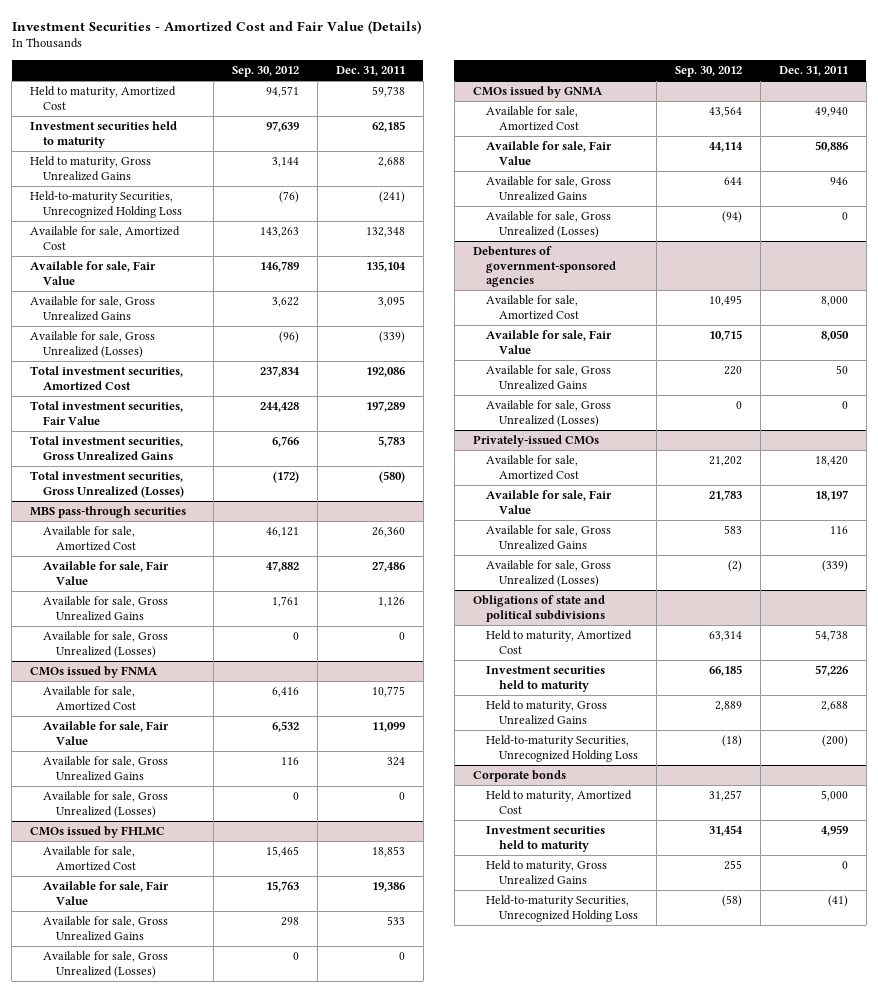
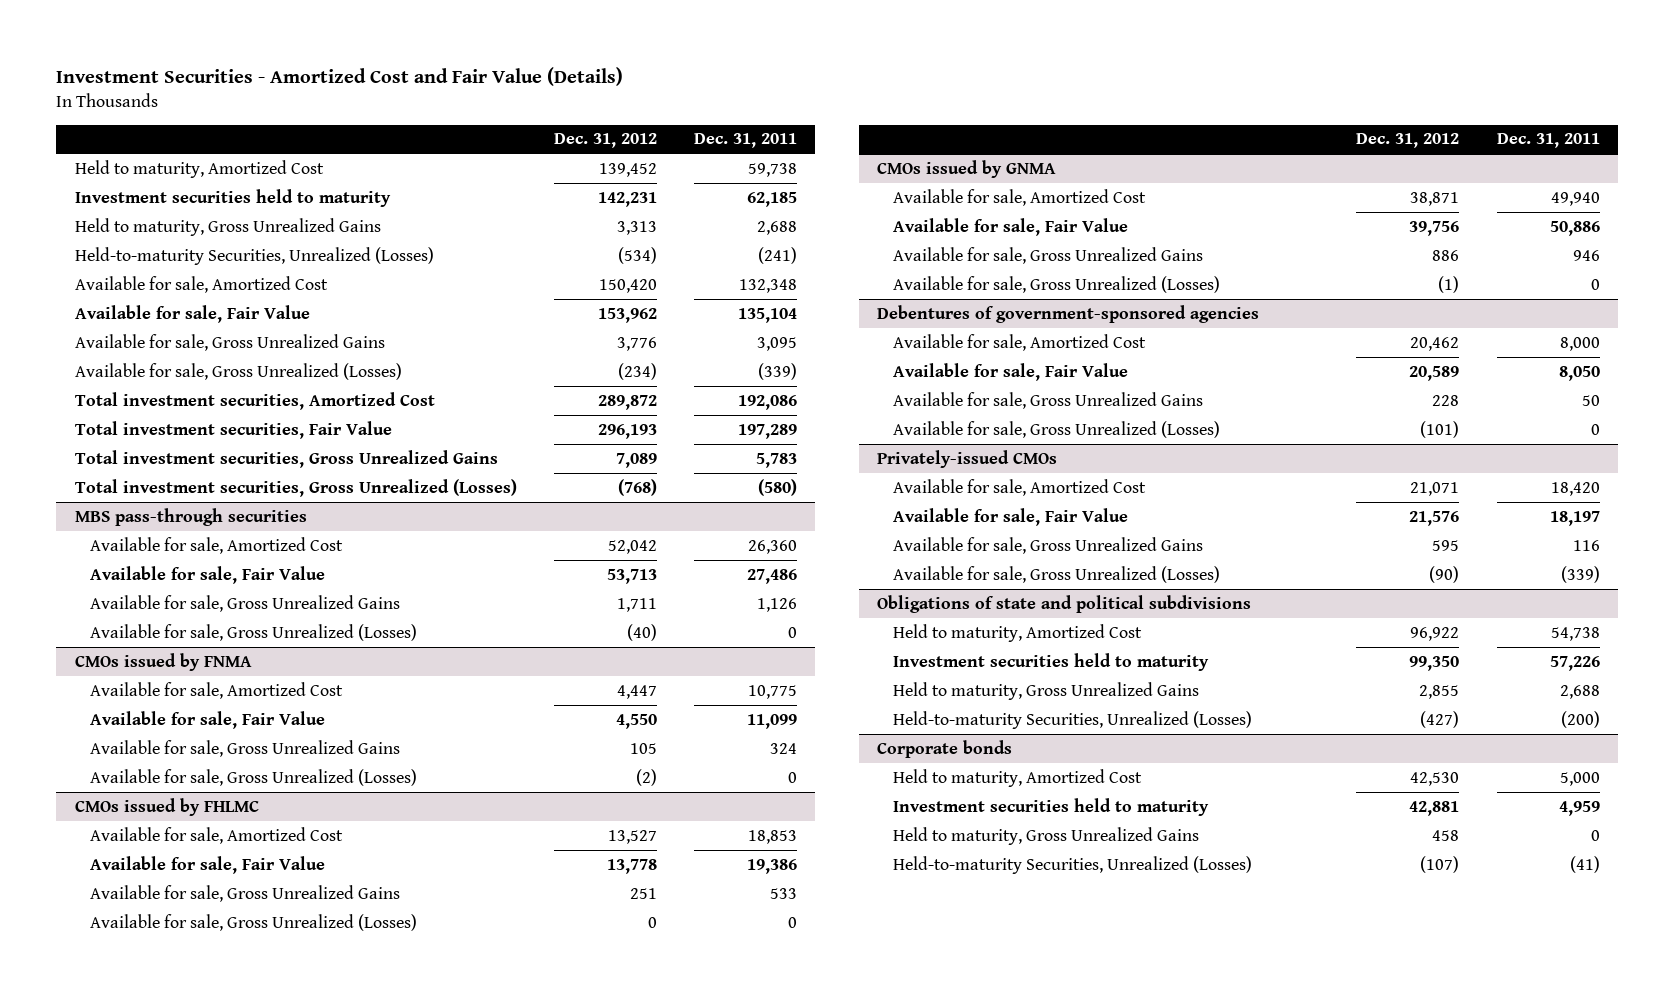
[232,66,300,78] Sep. 30, 2012 -> none
none -> [553,133,657,149] Dec. 31, 2012
[29,191,183,218] Held-to-maturity Securities, Unrecognized Holding Loss -> [74,246,434,265] Held-to-maturity Securities, Unrealized (Losses)
[485,735,639,762] Held-to-maturity Securities, Unrecognized Holding Loss -> [892,710,1252,729] Held-to-maturity Securities, Unrealized (Losses)
[485,895,639,922] Held-to-maturity Securities, Unrecognized Holding Loss -> [892,855,1252,874] Held-to-maturity Securities, Unrealized (Losses)

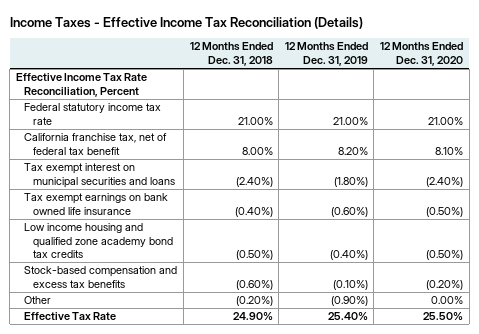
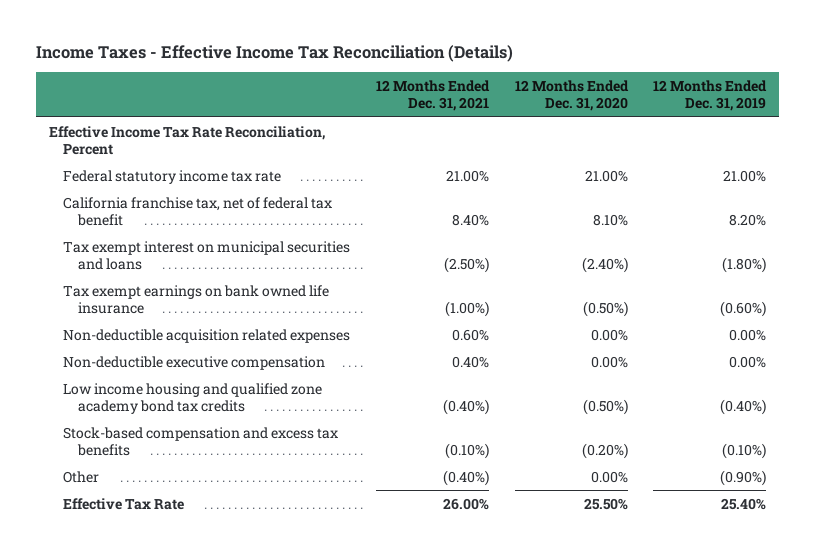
[189,42,273,66] 12 Months Ended Dec. 31, 2018 -> none
none -> [375,79,490,112] 12 Months Ended Dec. 31, 2021
none -> [63,328,351,343] Non-deductible acquisition related expenses
none -> [63,355,326,370] Non-deductible executive compensation

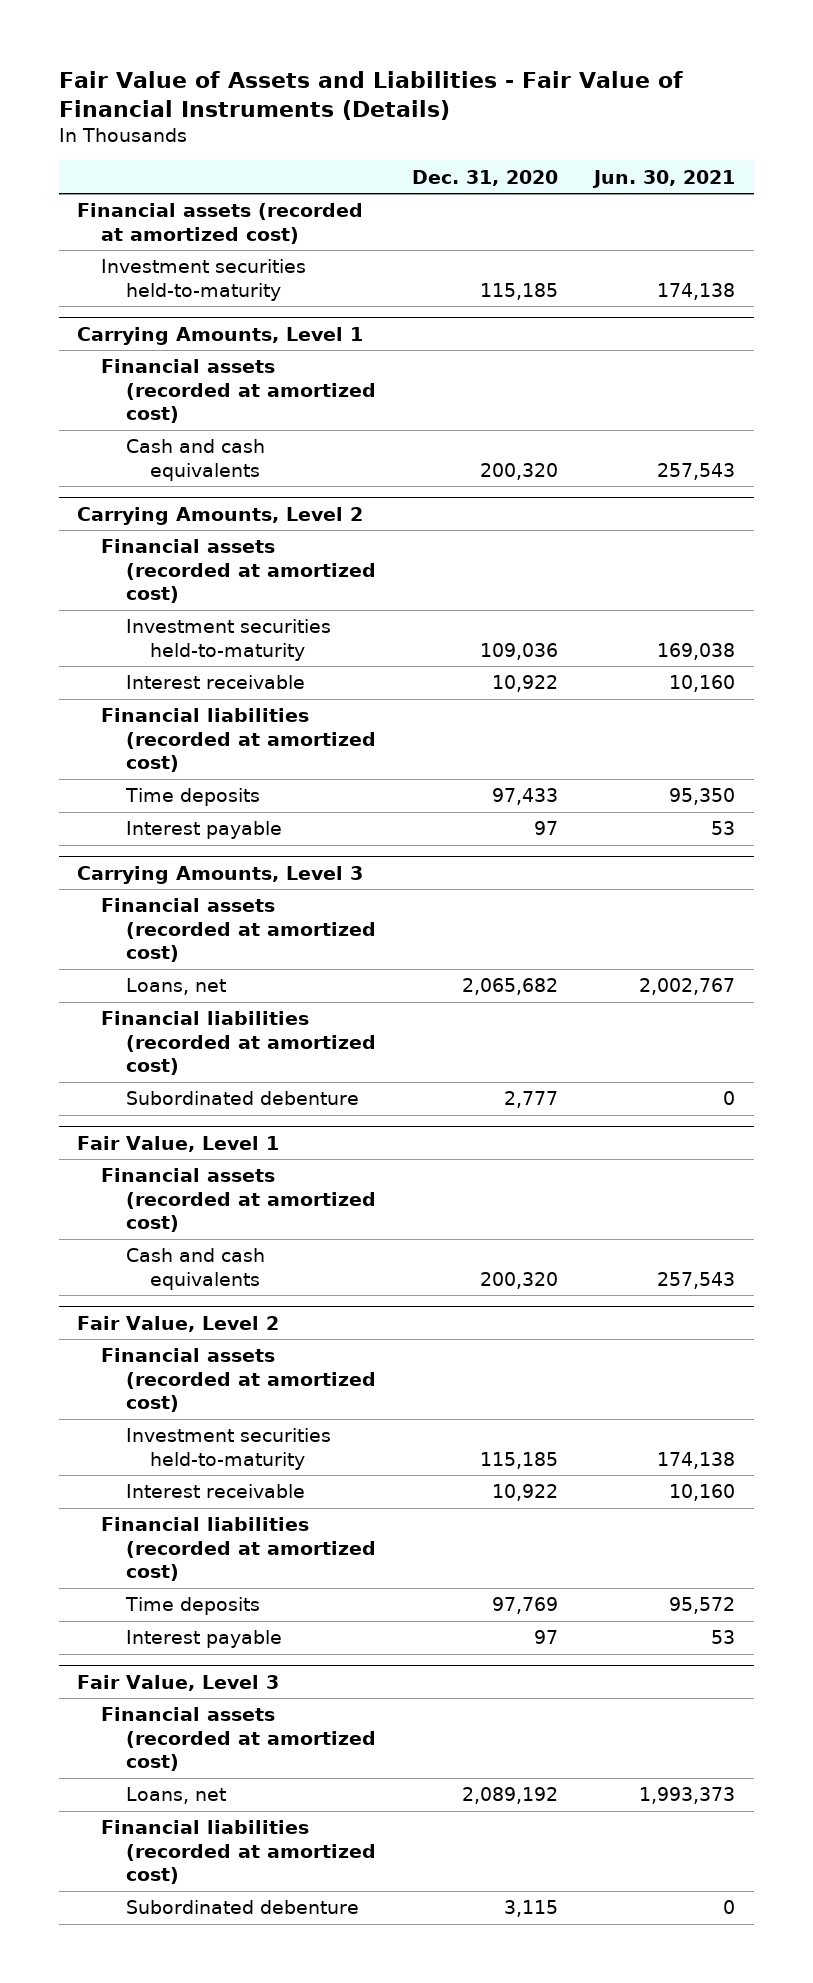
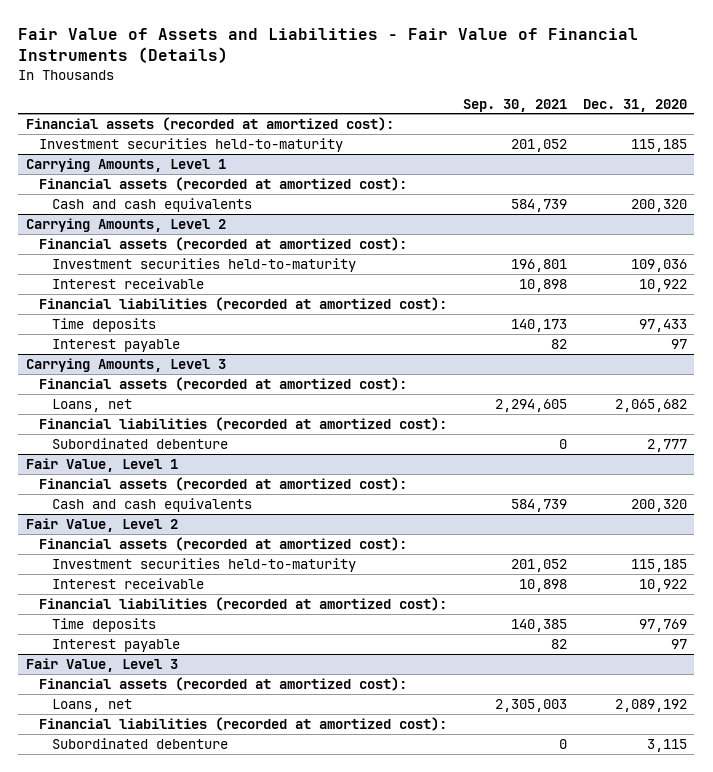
[592,169,736,188] Jun. 30, 2021 -> none
none -> [462,98,567,112] Sep. 30, 2021
[77,203,364,244] Financial assets (recorded at amortized cost) -> [25,116,394,131] Financial assets (recorded at amortized cost):
[101,359,376,424] Financial assets (recorded at amortized cost) -> [39,176,408,191] Financial assets (recorded at amortized cost):
[101,539,376,604] Financial assets (recorded at amortized cost) -> [39,236,408,251] Financial assets (recorded at amortized cost):
[101,708,376,773] Financial liabilities (recorded at amortized cost) -> [39,296,448,311] Financial liabilities (recorded at amortized cost):
[101,898,376,963] Financial assets (recorded at amortized cost) -> [39,376,408,391] Financial assets (recorded at amortized cost):
[101,1011,376,1076] Financial liabilities (recorded at amortized cost) -> [39,416,448,431] Financial liabilities (recorded at amortized cost):
[101,1168,376,1233] Financial assets (recorded at amortized cost) -> [39,476,408,491] Financial assets (recorded at amortized cost):
[101,1348,376,1413] Financial assets (recorded at amortized cost) -> [39,536,408,551] Financial assets (recorded at amortized cost):
[101,1517,376,1582] Financial liabilities (recorded at amortized cost) -> [39,596,448,611] Financial liabilities (recorded at amortized cost):
[101,1707,376,1772] Financial assets (recorded at amortized cost) -> [39,676,408,691] Financial assets (recorded at amortized cost):
[101,1820,376,1885] Financial liabilities (recorded at amortized cost) -> [39,716,448,731] Financial liabilities (recorded at amortized cost):

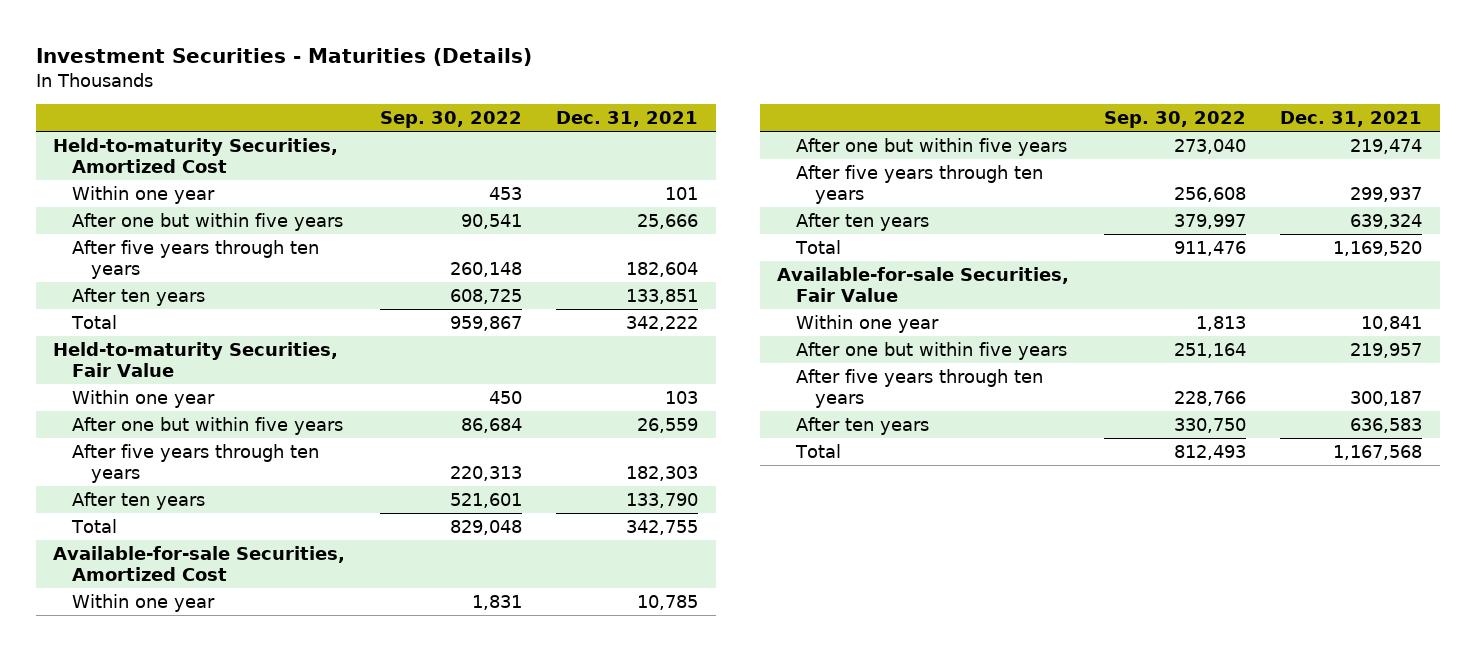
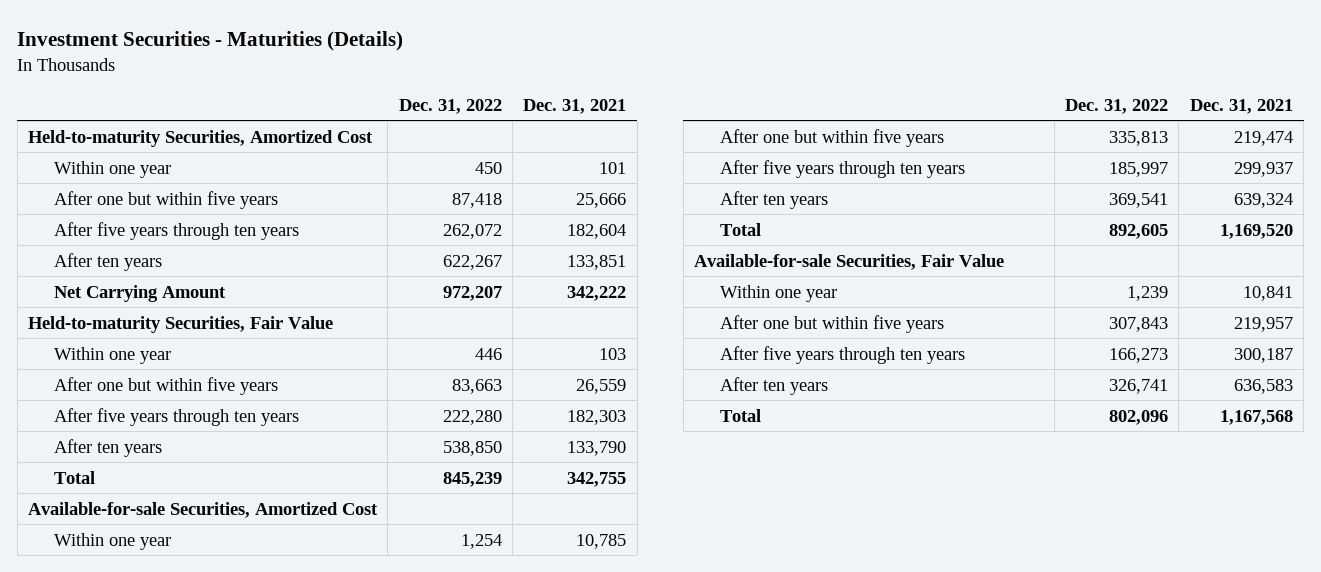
[379,111,522,129] Sep. 30, 2022 -> none
none -> [398,98,502,114] Dec. 31, 2022
[70,314,117,329] Total -> [53,284,226,302] Net Carrying Amount

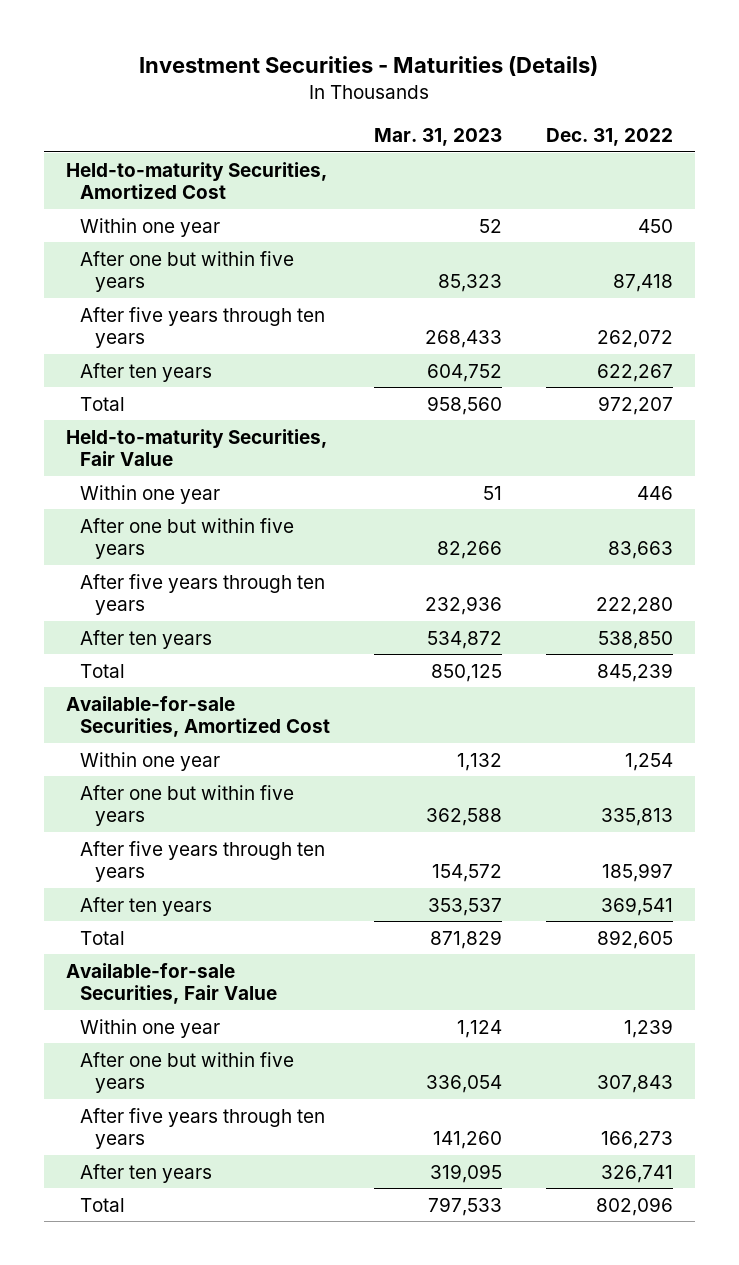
[523,98,627,114] Dec. 31, 2021 -> none
none -> [374,127,503,146] Mar. 31, 2023
[53,284,226,302] Net Carrying Amount -> [80,396,126,411] Total

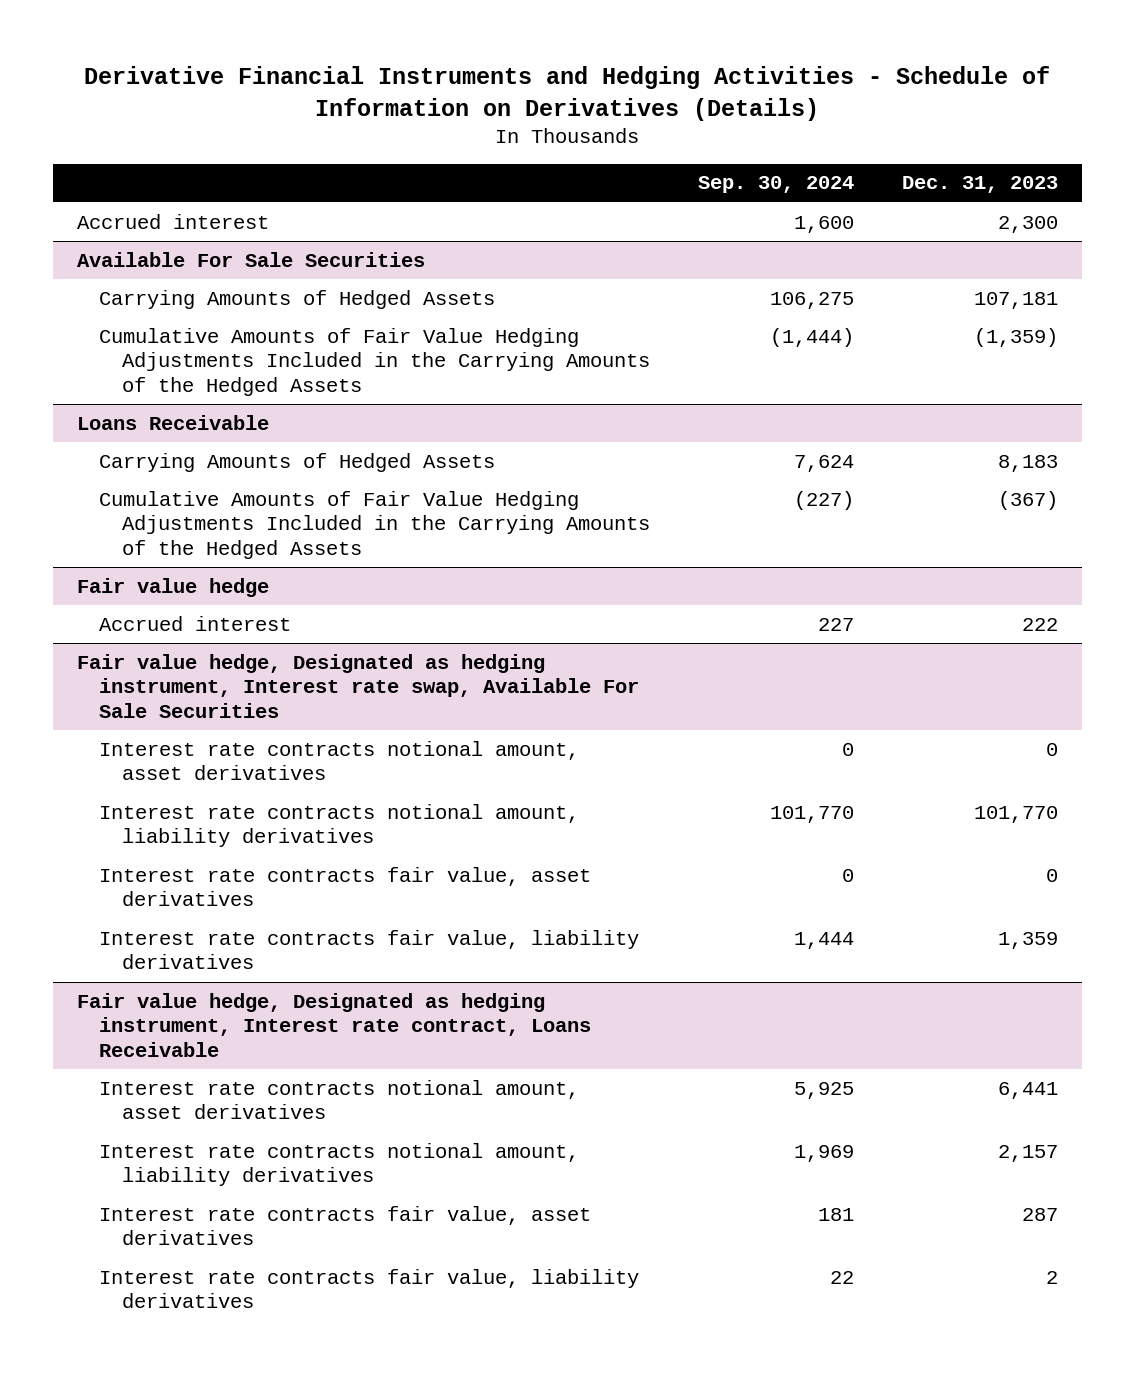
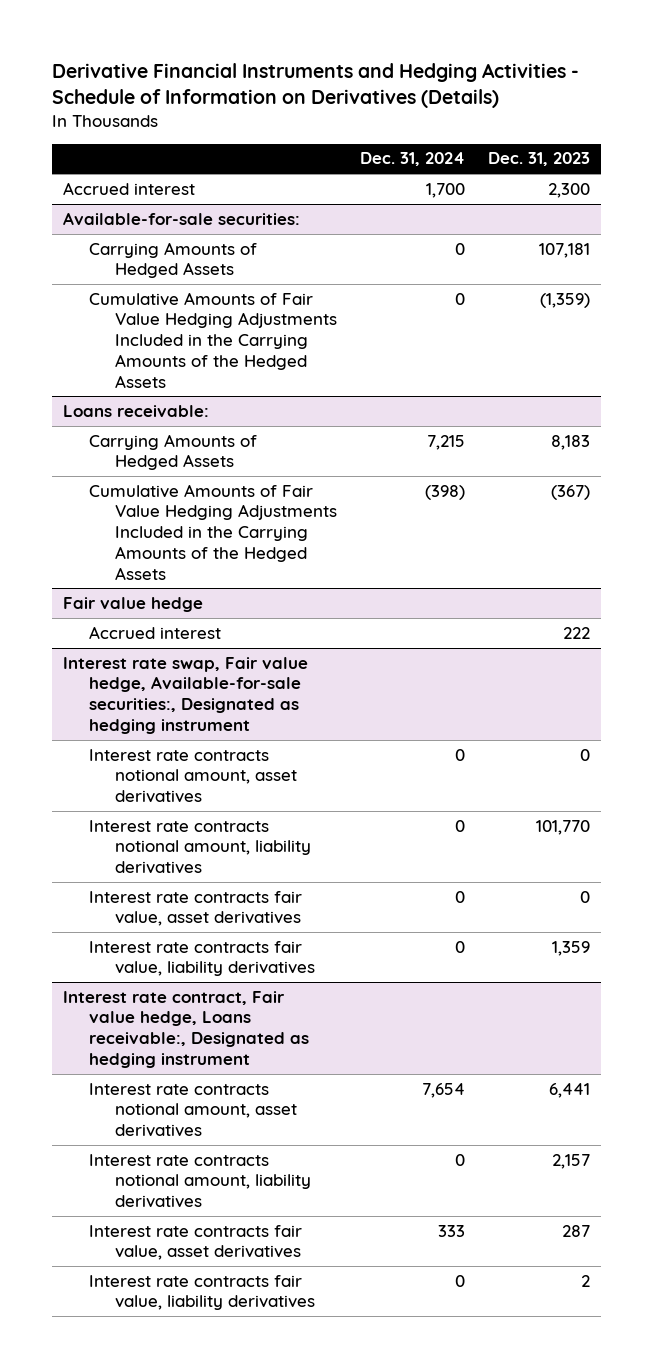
[697,176,854,194] Sep. 30, 2024 -> none
none -> [359,152,465,167] Dec. 31, 2024
[76,251,425,267] Available For Sale Securities -> [63,211,301,225] Available-for-sale securities:
[76,414,269,430] Loans Receivable -> [63,404,210,417] Loans receivable:
[76,653,640,718] Fair value hedge, Designated as hedging instrument, Interest rate swap, Available For Sale Securities -> [63,656,309,734] Interest rate swap, Fair value hedge, Available-for-sale securities:, Designated as hedging instrument
[76,992,592,1057] Fair value hedge, Designated as hedging instrument, Interest rate contract, Loans Receivable -> [63,990,309,1068] Interest rate contract, Fair value hedge, Loans receivable:, Designated as hedging instrument

